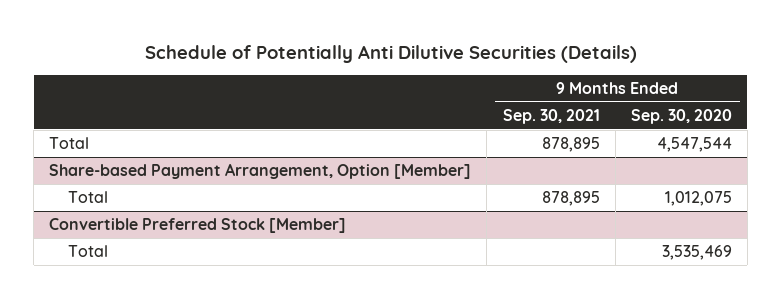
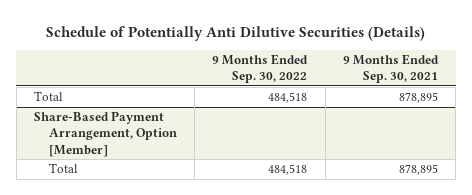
[630,108,732,124] Sep. 30, 2020 -> none
none -> [212,53,309,84] 9 Months Ended Sep. 30, 2022
[49,163,472,180] Share-based Payment Arrangement, Option [Member] -> [34,111,177,157] Share-Based Payment Arrangement, Option [Member]
[49,218,347,234] Convertible Preferred Stock [Member] -> none
[67,245,108,258] Total -> none

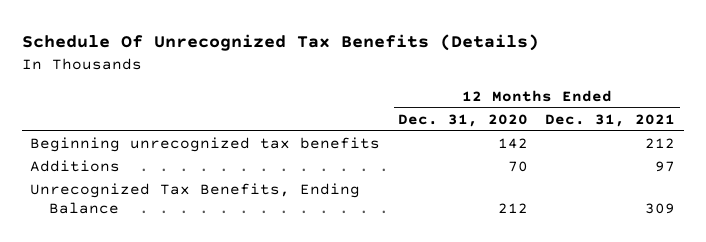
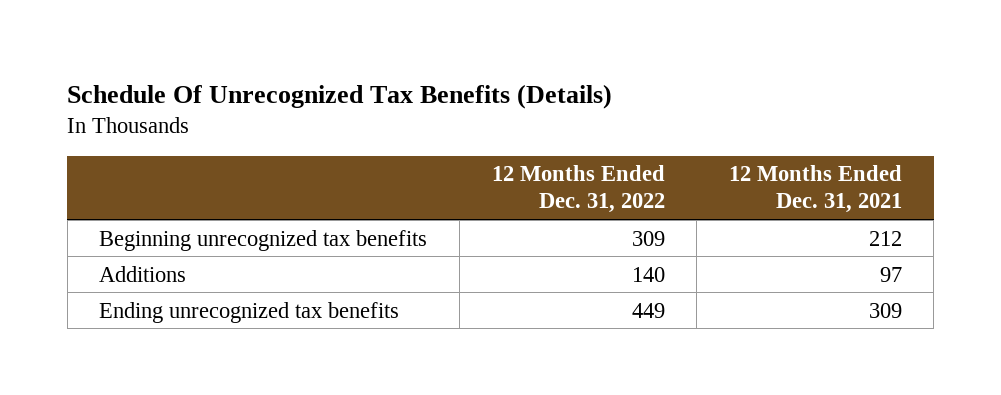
[397,113,528,127] Dec. 31, 2020 -> none
none -> [491,165,665,214] 12 Months Ended Dec. 31, 2022
[30,183,361,214] Unrecognized Tax Benefits, Ending Balance -> [99,301,400,323] Ending unrecognized tax benefits

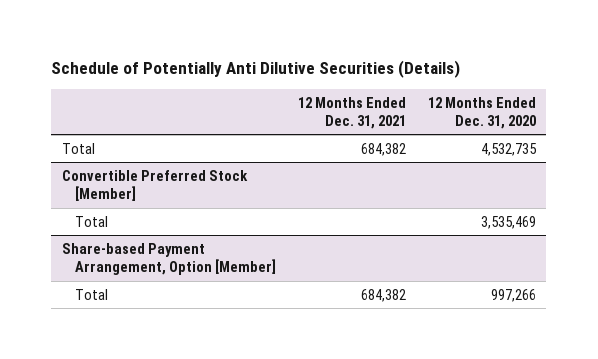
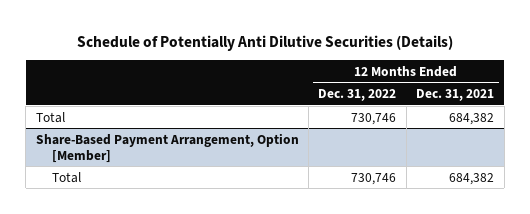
[427,96,536,130] 12 Months Ended Dec. 31, 2020 -> none
none -> [318,89,397,102] Dec. 31, 2022
[62,169,249,202] Convertible Preferred Stock [Member] -> none
[75,215,109,227] Total -> none
[62,242,277,276] Share-based Payment Arrangement, Option [Member] -> [35,132,299,163] Share-Based Payment Arrangement, Option [Member]

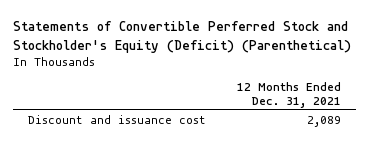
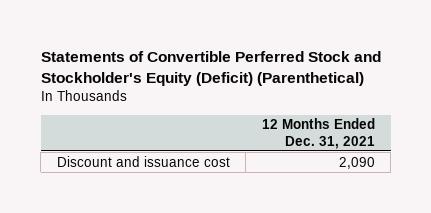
[306,116,341,128] 2,089 -> [338,156,375,169] 2,090

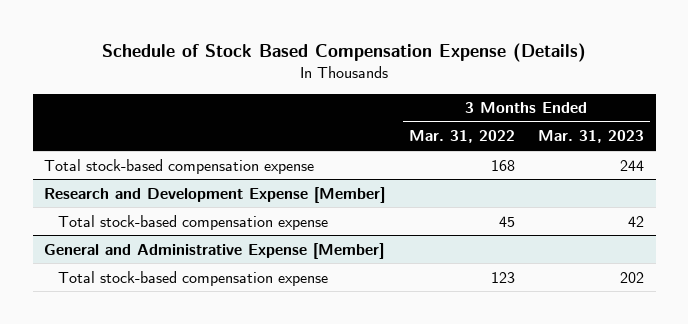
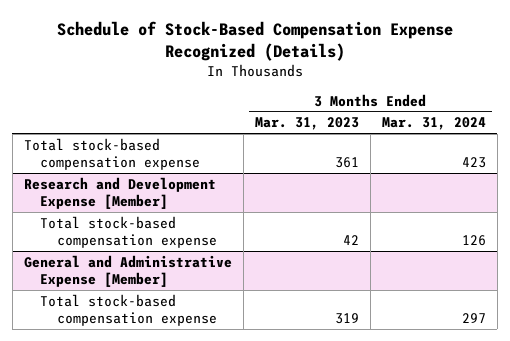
[102,42,587,62] Schedule of Stock Based Compensation Expense (Details) -> [56,20,453,61] Schedule of Stock-Based Compensation Expense Recognized (Details)
[408,130,515,144] Mar. 31, 2022 -> none
none -> [381,117,486,131] Mar. 31, 2024
[619,159,644,171] 244 -> [334,157,359,169] 361
[619,271,644,283] 202 -> [334,313,359,325] 319

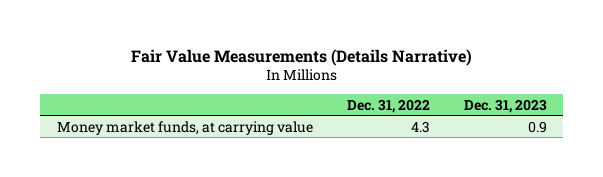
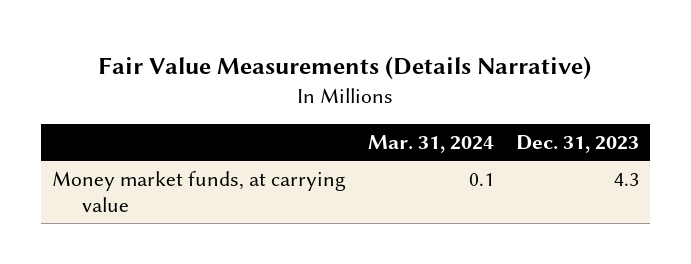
[346,98,430,113] Dec. 31, 2022 -> none
none -> [367,135,494,154] Mar. 31, 2024
[527,120,547,133] 0.9 -> [613,172,639,186] 4.3

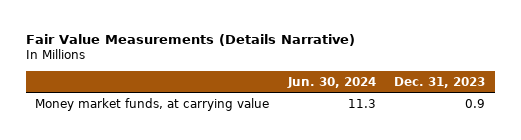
[367,135,494,154] Mar. 31, 2024 -> none
none -> [286,76,376,88] Jun. 30, 2024
[613,172,639,186] 4.3 -> [465,98,486,108] 0.9

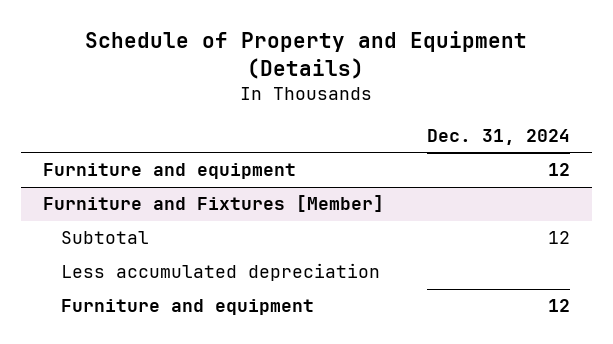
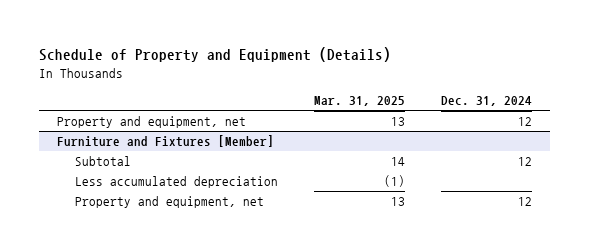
none -> [313,96,405,107] Mar. 31, 2025
[42,163,296,180] Furniture and equipment -> [57,116,247,129] Property and equipment, net
[61,299,315,316] Furniture and equipment -> [74,196,264,209] Property and equipment, net

